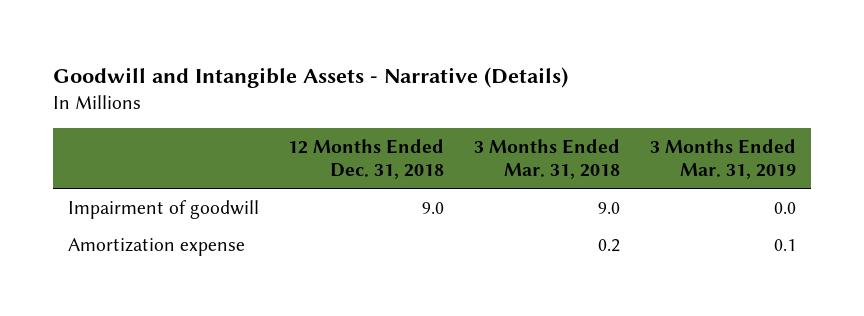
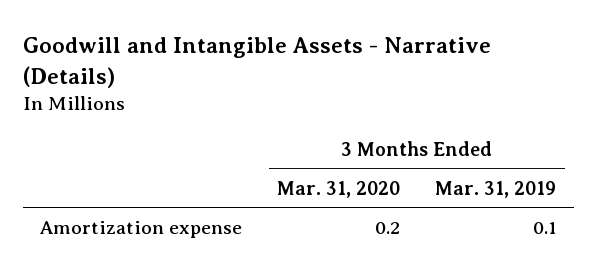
[288,139,445,179] 12 Months Ended Dec. 31, 2018 -> none
[474,139,621,179] 3 Months Ended Mar. 31, 2018 -> none
none -> [277,180,401,198] Mar. 31, 2020
[67,199,259,219] Impairment of goodwill -> none

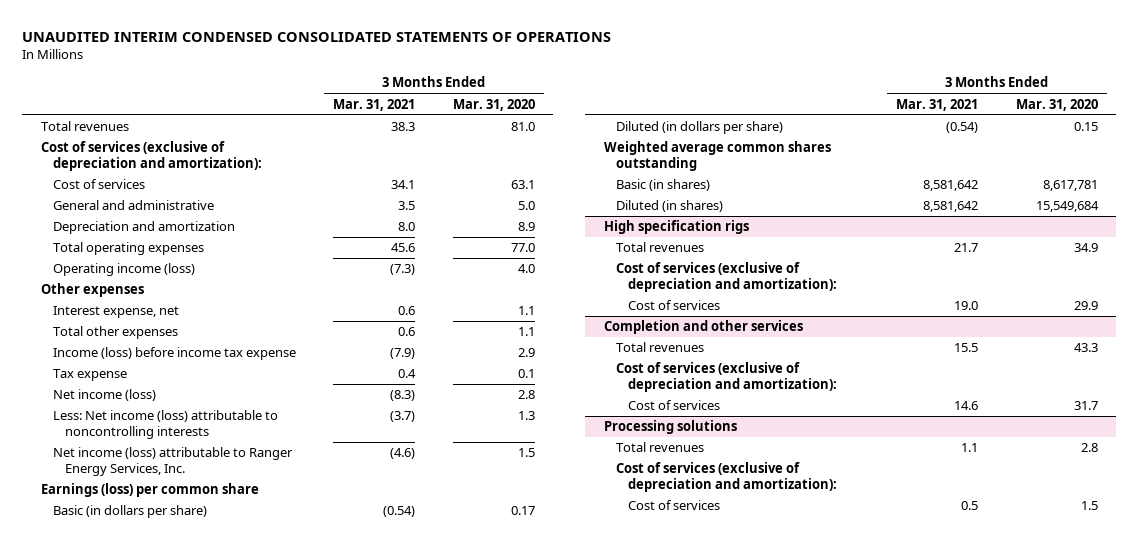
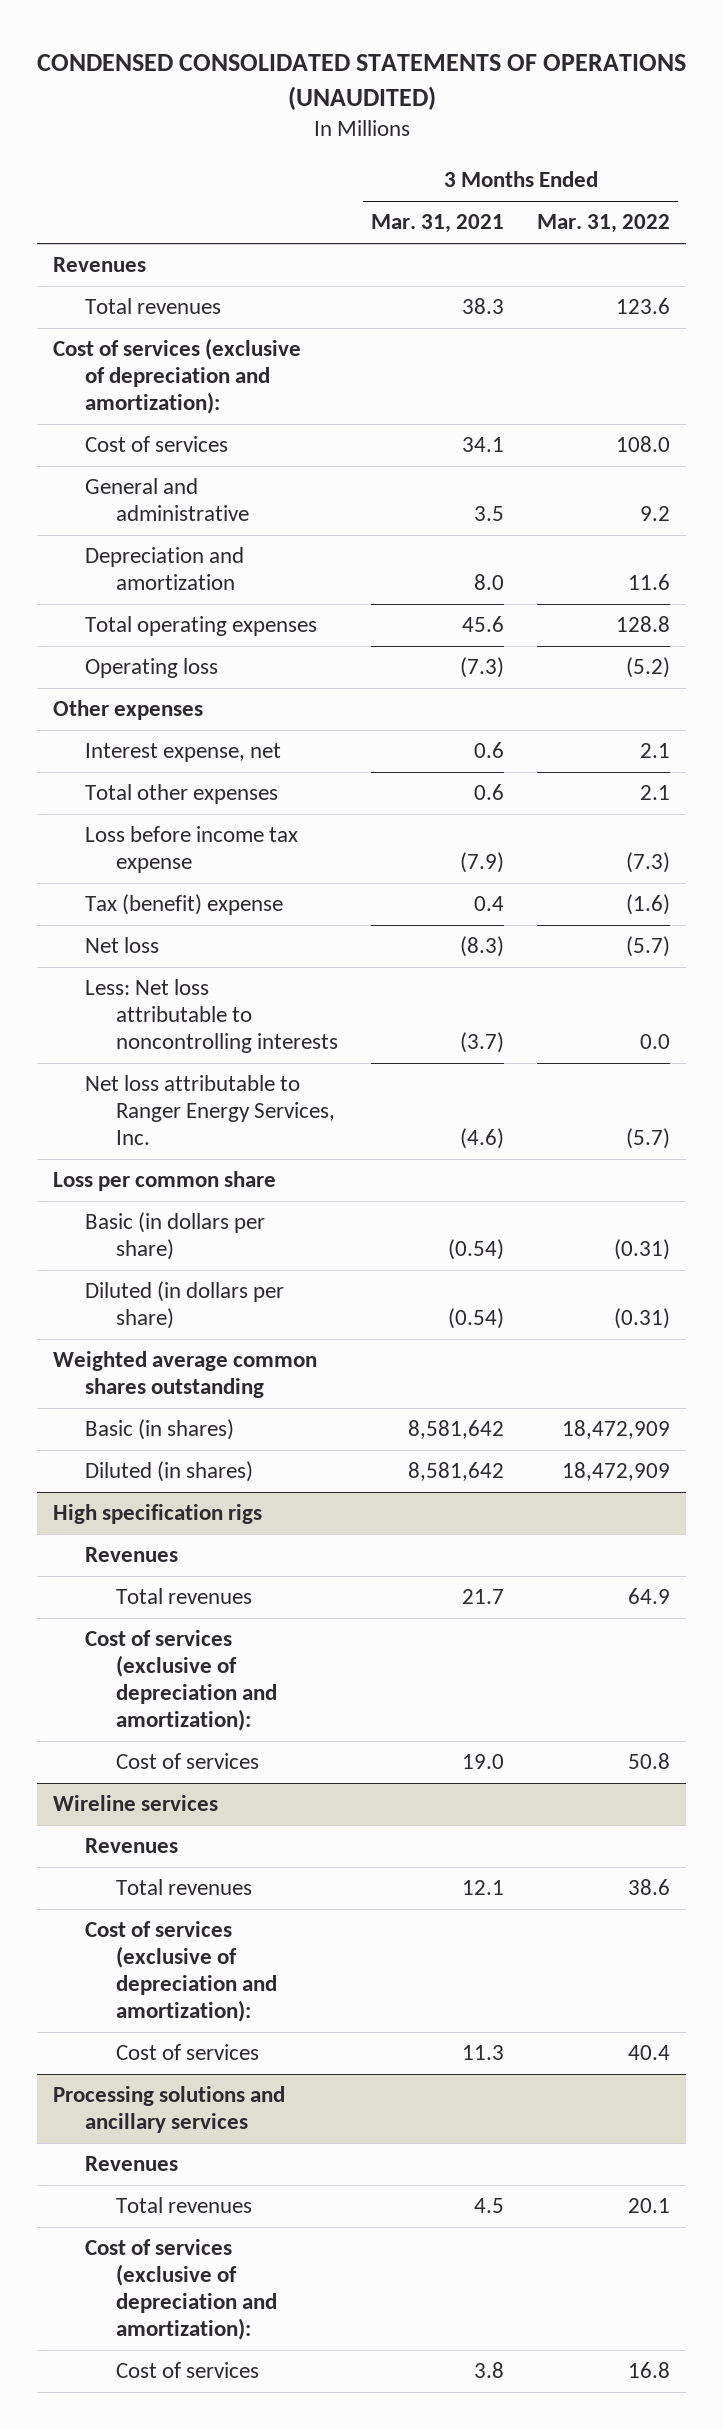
[22,32,612,43] UNAUDITED INTERIM CONDENSED CONSOLIDATED STATEMENTS OF OPERATIONS -> [36,54,686,111] CONDENSED CONSOLIDATED STATEMENTS OF OPERATIONS (UNAUDITED)
[452,98,535,111] Mar. 31, 2020 -> none
none -> [536,214,670,234] Mar. 31, 2022
none -> [53,257,147,273] Revenues
[52,263,195,277] Operating income (loss) -> [84,658,218,679] Operating loss
[52,347,296,361] Income (loss) before income tax expense -> [84,826,298,874] Loss before income tax expense
[52,369,127,382] Tax expense -> [84,894,283,916] Tax (benefit) expense
[52,389,156,402] Net income (loss) -> [84,937,159,954] Net loss
[52,410,278,440] Less: Net income (loss) attributable to noncontrolling interests -> [84,979,339,1054] Less: Net loss attributable to noncontrolling interests
[52,447,293,477] Net income (loss) attributable to Ranger Energy Services, Inc. -> [84,1075,336,1146] Net loss attributable to Ranger Energy Services, Inc.
[40,483,259,498] Earnings (loss) per common share -> [53,1171,277,1192] Loss per common share
none -> [84,1547,178,1563] Revenues
[603,320,803,335] Completion and other services -> none
none -> [53,1795,219,1812] Wireline services
none -> [84,1838,178,1854] Revenues
[954,343,979,353] 15.5 -> [462,1880,505,1896] 12.1
[603,420,737,435] Processing solutions -> none
[954,401,979,411] 14.6 -> [462,2045,505,2061] 11.3
none -> [53,2086,286,2134] Processing solutions and ancillary services
none -> [84,2156,178,2172] Revenues
[961,443,979,453] 1.1 -> [474,2198,505,2214] 4.5
[961,501,979,511] 0.5 -> [474,2362,505,2379] 3.8

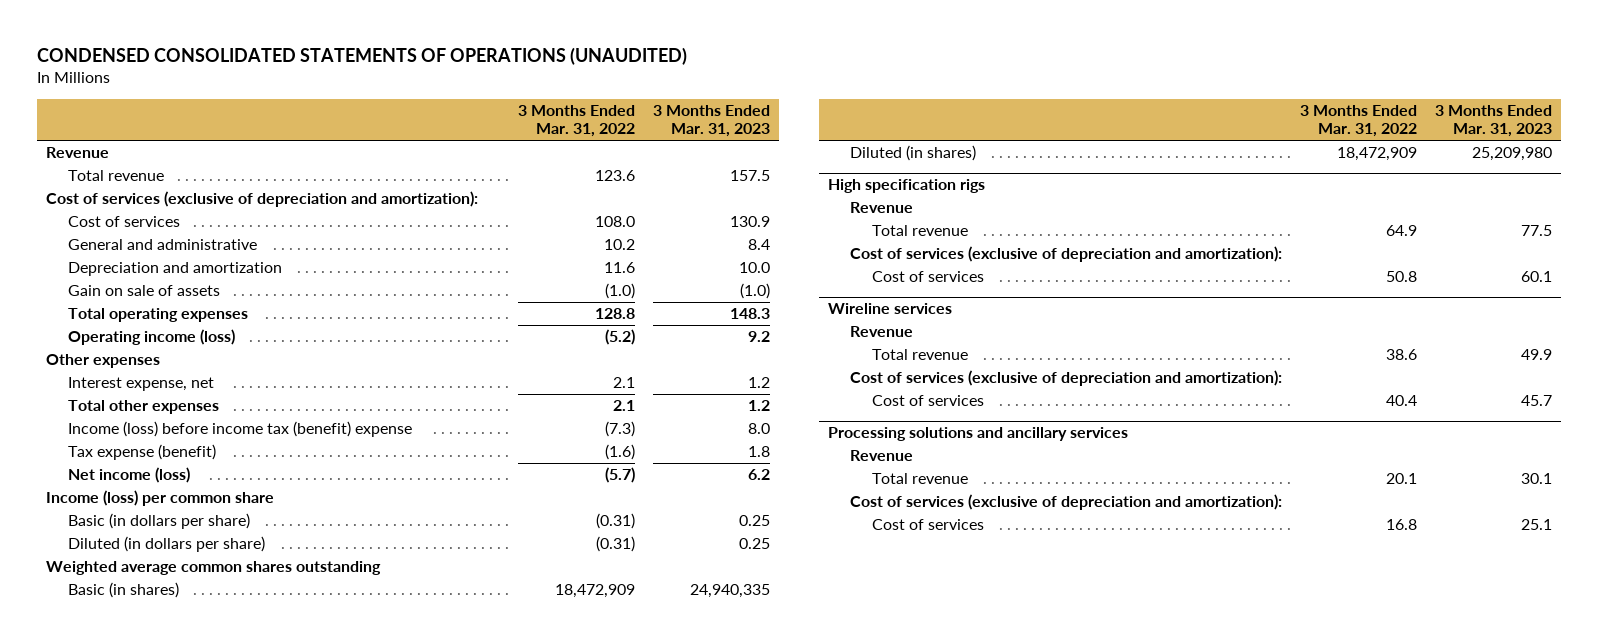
[371,214,505,234] Mar. 31, 2021 -> none
none -> [653,104,771,138] 3 Months Ended Mar. 31, 2023
[53,257,147,273] Revenues -> [45,147,109,159] Revenue
[84,298,221,315] Total revenues -> [68,170,165,182] Total revenue
[639,506,670,522] 9.2 -> [604,239,636,251] 10.2
none -> [68,285,221,297] Gain on sale of assets
[84,658,218,679] Operating loss -> [68,329,236,346] Operating income (loss)
[84,937,159,954] Net loss -> none
[84,979,339,1054] Less: Net loss attributable to noncontrolling interests -> none
[84,826,298,874] Loss before income tax expense -> [68,421,413,438] Income (loss) before income tax (benefit) expense
[84,894,283,916] Tax (benefit) expense -> [68,444,217,461] Tax expense (benefit)
[84,1075,336,1146] Net loss attributable to Ranger Energy Services, Inc. -> [68,467,191,484] Net income (loss)
[53,1171,277,1192] Loss per common share -> [45,490,274,507] Income (loss) per common share
[84,1547,178,1563] Revenues -> [850,202,914,214] Revenue
[116,1588,253,1605] Total revenues -> [872,225,969,237] Total revenue
[84,1838,178,1854] Revenues -> [850,326,914,338] Revenue
[116,1879,253,1896] Total revenues -> [872,349,969,361] Total revenue
[84,2156,178,2172] Revenues -> [850,450,914,462] Revenue
[116,2197,253,2214] Total revenues -> [872,473,969,485] Total revenue

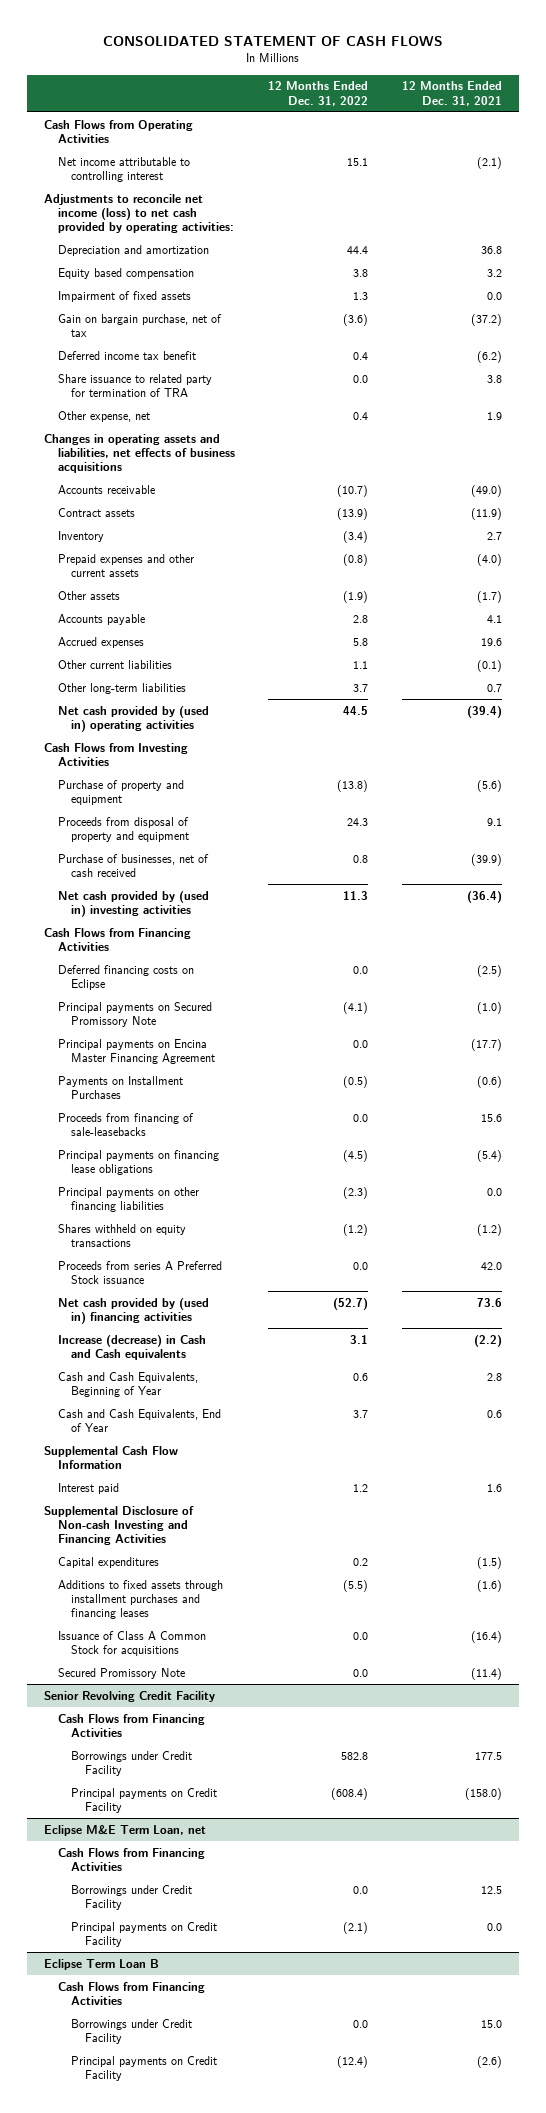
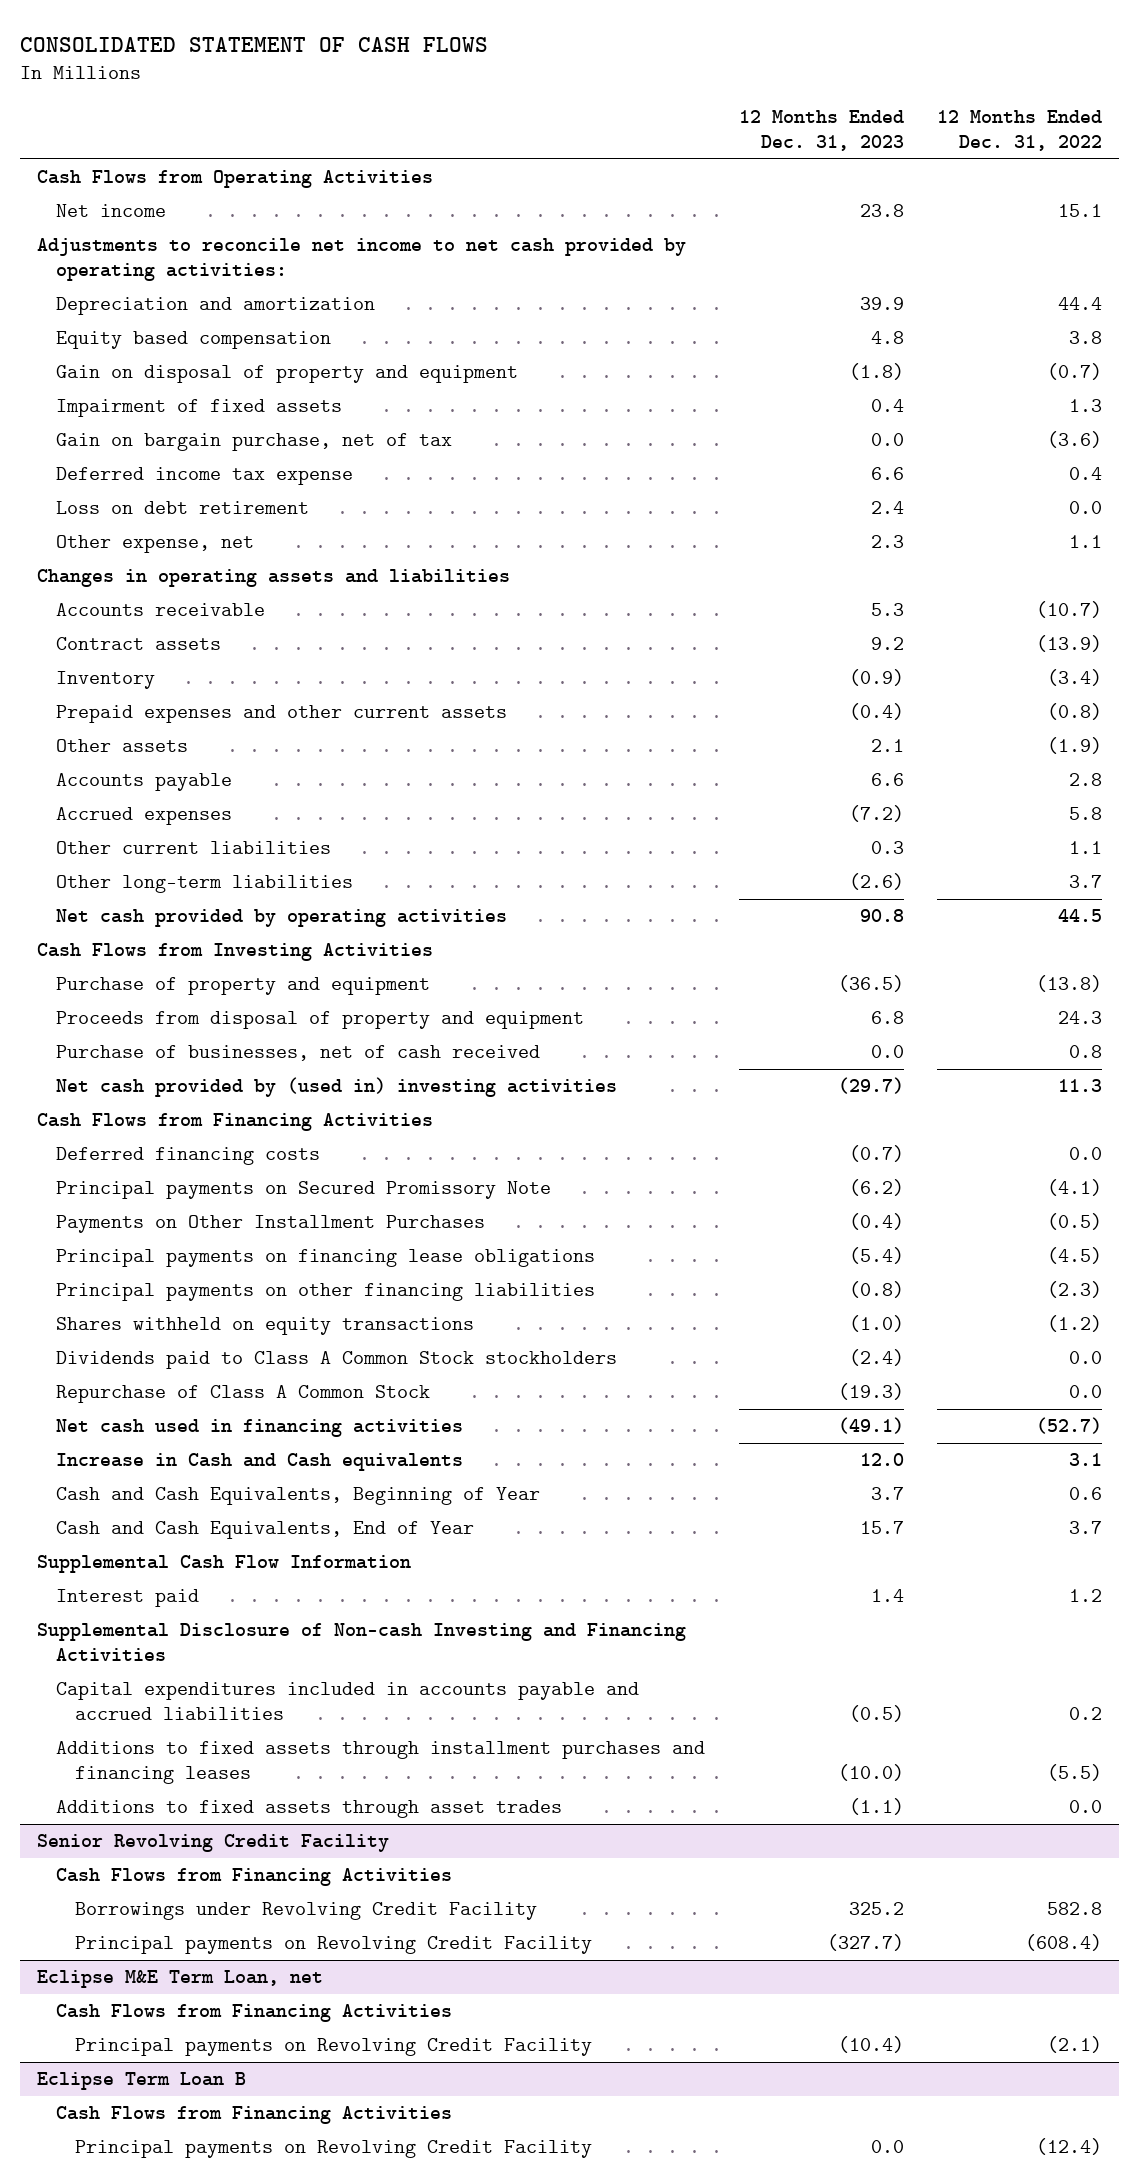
[402,81,503,106] 12 Months Ended Dec. 31, 2021 -> none
none -> [738,110,904,151] 12 Months Ended Dec. 31, 2023
[57,156,190,183] Net income attributable to controlling interest -> [55,204,166,218] Net income
[43,193,234,234] Adjustments to reconcile net income (loss) to net cash provided by operating activities: -> [36,238,686,281] Adjustments to reconcile net income to net cash provided by operating activities:
none -> [55,365,518,384] Gain on disposal of property and equipment
[57,373,212,398] Share issuance to related party for termination of TRA -> none
[57,350,196,360] Deferred income tax benefit -> [55,467,353,486] Deferred income tax expense
none -> [55,501,309,515] Loss on debt retirement
[353,411,369,420] 0.4 -> [1069,535,1103,549] 1.1
[43,433,235,474] Changes in operating assets and liabilities, net effects of business acquisitions -> [36,569,510,588] Changes in operating assets and liabilities
[57,705,209,733] Net cash provided by (used in) operating activities -> [55,909,507,928] Net cash provided by operating activities
[57,964,194,991] Deferred financing costs on Eclipse -> [55,1147,320,1166] Deferred financing costs
[57,1038,216,1065] Principal payments on Encina Master Financing Agreement -> none
[57,1112,194,1137] Proceeds from financing of sale-leasebacks -> none
[57,1075,183,1100] Payments on Installment Purchases -> [55,1215,485,1234] Payments on Other Installment Purchases
[57,1260,222,1285] Proceeds from series A Preferred Stock issuance -> none
none -> [55,1351,617,1370] Dividends paid to Class A Common Stock stockholders
none -> [55,1385,430,1404] Repurchase of Class A Common Stock
[57,1297,209,1325] Net cash provided by (used in) financing activities -> [55,1419,463,1438] Net cash used in financing activities
[57,1334,206,1361] Increase (decrease) in Cash and Cash equivalents -> [55,1453,463,1472] Increase in Cash and Cash equivalents
[57,1556,159,1568] Capital expenditures -> [55,1682,639,1720] Capital expenditures included in accounts payable and accrued liabilities
[57,1630,206,1657] Issuance of Class A Common Stock for acquisitions -> none
[57,1667,185,1679] Secured Promissory Note -> none
none -> [55,1800,562,1819] Additions to fixed assets through asset trades
[71,1750,193,1777] Borrowings under Credit Facility -> [75,1902,538,1921] Borrowings under Revolving Credit Facility
[71,1787,218,1814] Principal payments on Credit Facility -> [75,1936,593,1955] Principal payments on Revolving Credit Facility
[71,1884,193,1911] Borrowings under Credit Facility -> none
[71,1921,218,1948] Principal payments on Credit Facility -> [75,2038,593,2057] Principal payments on Revolving Credit Facility
[71,2018,193,2045] Borrowings under Credit Facility -> none
[71,2055,218,2082] Principal payments on Credit Facility -> [75,2140,593,2159] Principal payments on Revolving Credit Facility

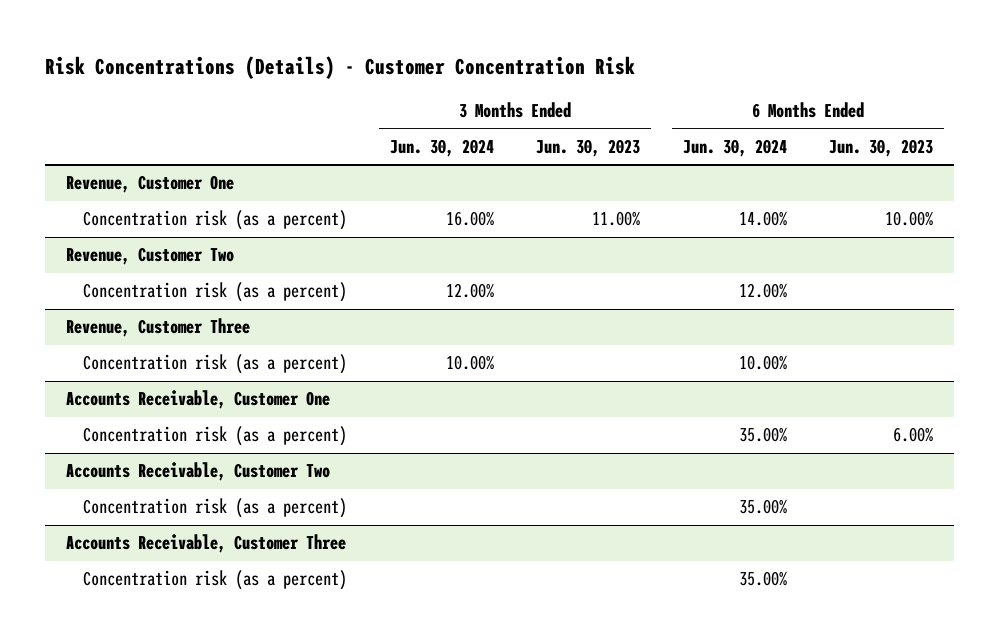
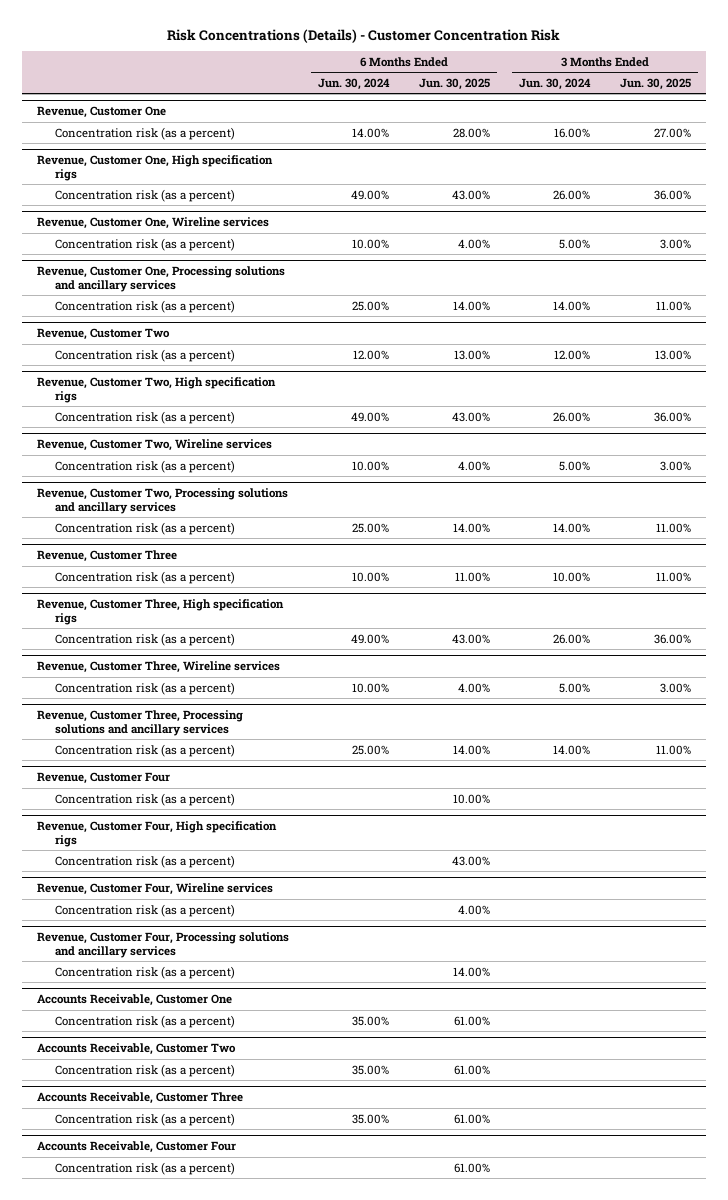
[536,138,641,157] Jun. 30, 2023 -> none
[829,138,934,157] Jun. 30, 2023 -> none
none -> [418,78,490,91] Jun. 30, 2025
none -> [620,78,692,91] Jun. 30, 2025
none -> [36,155,273,181] Revenue, Customer One, High specification rigs
none -> [54,188,235,202] Concentration risk (as a percent)
none -> [36,217,269,230] Revenue, Customer One, Wireline services
none -> [54,237,235,251] Concentration risk (as a percent)
none -> [36,266,285,292] Revenue, Customer One, Processing solutions and ancillary services
none -> [54,299,235,313] Concentration risk (as a percent)
none -> [36,377,276,403] Revenue, Customer Two, High specification rigs
none -> [54,410,235,424] Concentration risk (as a percent)
none -> [36,439,272,452] Revenue, Customer Two, Wireline services
none -> [54,459,235,473] Concentration risk (as a percent)
none -> [36,488,288,514] Revenue, Customer Two, Processing solutions and ancillary services
none -> [54,521,235,535] Concentration risk (as a percent)
none -> [36,599,284,625] Revenue, Customer Three, High specification rigs
none -> [54,632,235,646] Concentration risk (as a percent)
none -> [36,661,280,674] Revenue, Customer Three, Wireline services
none -> [54,681,235,695] Concentration risk (as a percent)
none -> [36,710,243,736] Revenue, Customer Three, Processing solutions and ancillary services
none -> [54,743,235,757] Concentration risk (as a percent)
none -> [36,772,170,785] Revenue, Customer Four
none -> [54,792,235,806] Concentration risk (as a percent)
none -> [36,821,277,847] Revenue, Customer Four, High specification rigs
none -> [54,854,235,868] Concentration risk (as a percent)
none -> [36,883,273,896] Revenue, Customer Four, Wireline services
none -> [54,903,235,917] Concentration risk (as a percent)
none -> [36,932,289,958] Revenue, Customer Four, Processing solutions and ancillary services
none -> [54,965,235,979] Concentration risk (as a percent)
none -> [36,1141,236,1154] Accounts Receivable, Customer Four
none -> [54,1161,235,1175] Concentration risk (as a percent)

